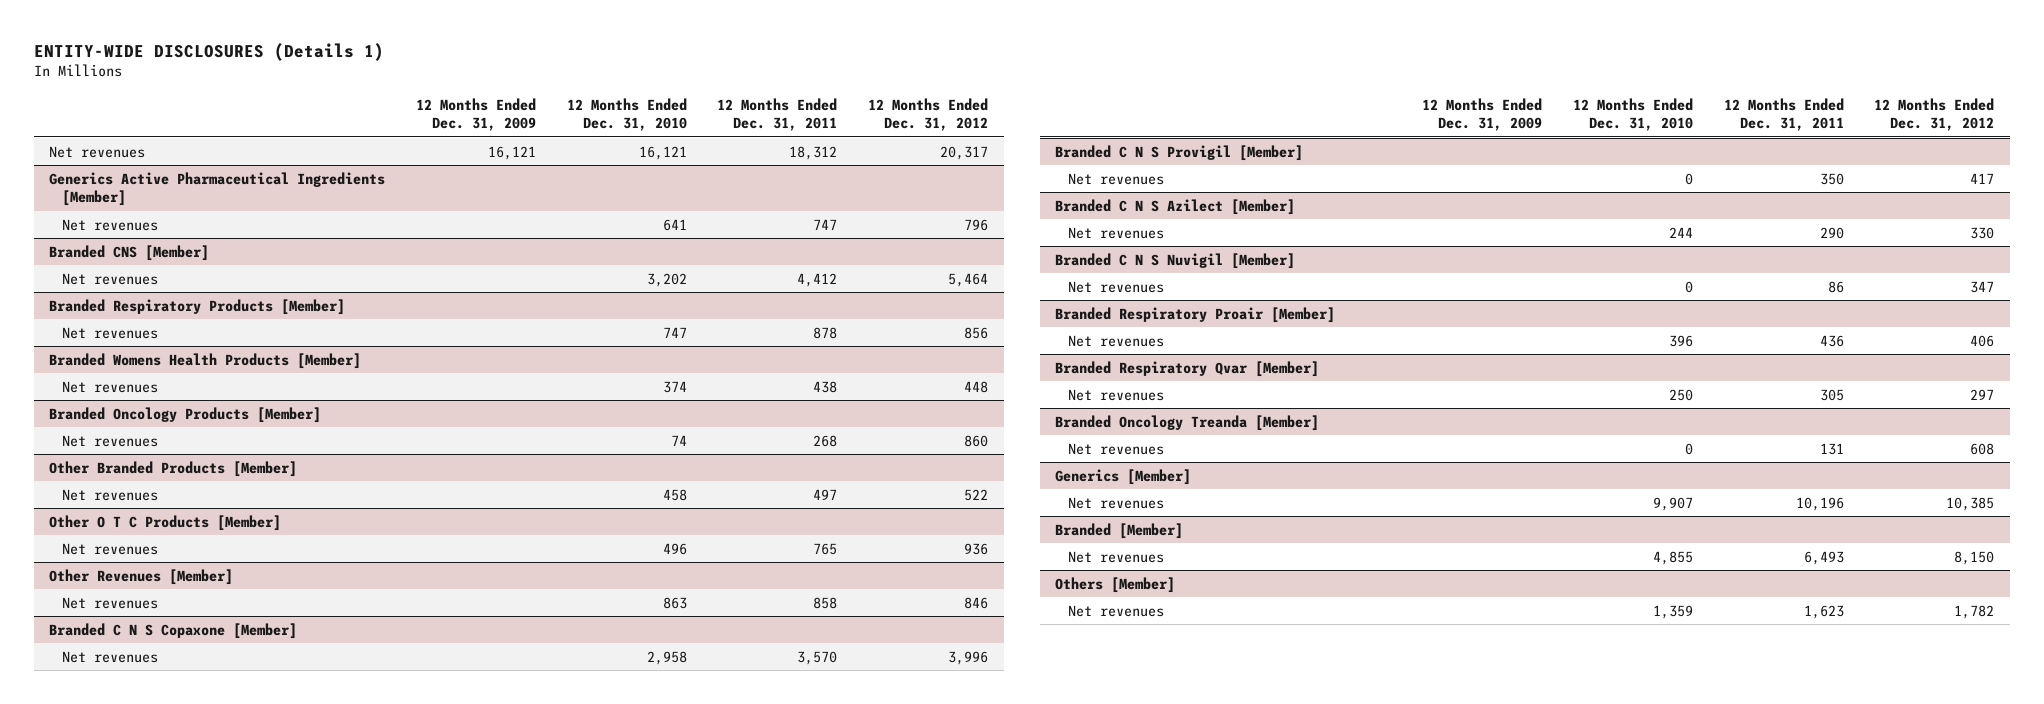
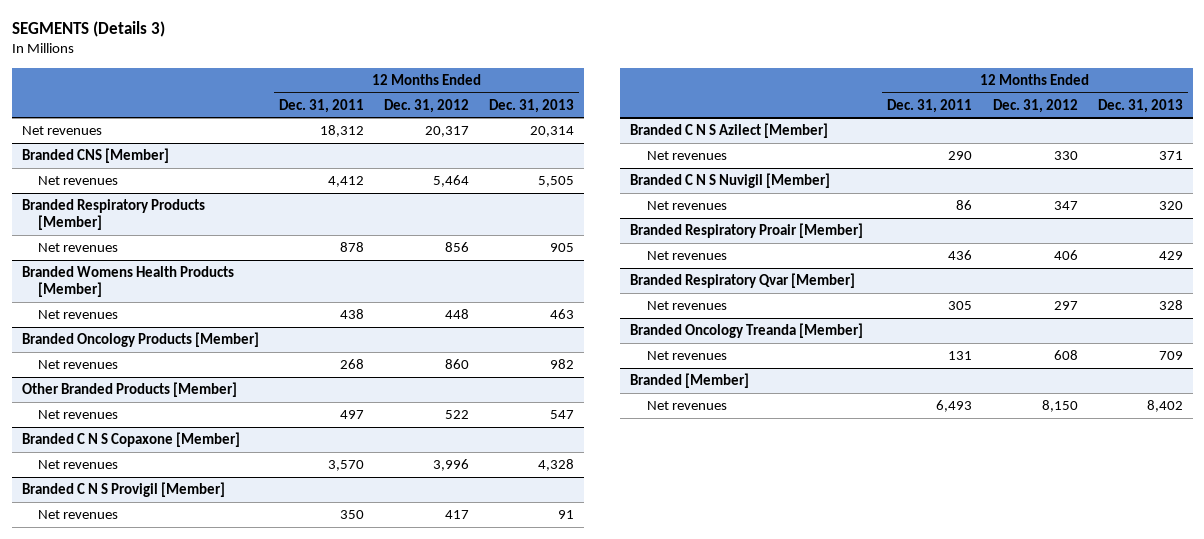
[33,42,384,61] ENTITY-WIDE DISCLOSURES (Details 1) -> [11,20,165,37] SEGMENTS (Details 3)
[416,97,537,132] 12 Months Ended Dec. 31, 2009 -> none
[566,97,687,132] 12 Months Ended Dec. 31, 2010 -> none
none -> [489,98,575,113] Dec. 31, 2013
[49,171,386,207] Generics Active Pharmaceutical Ingredients [Member] -> none
[61,218,158,231] Net revenues -> none
[49,514,282,531] Other O T C Products [Member] -> none
[61,542,158,555] Net revenues -> none
[49,568,234,585] Other Revenues [Member] -> none
[61,596,158,609] Net revenues -> none
[1055,468,1192,485] Generics [Member] -> none
[1067,496,1164,509] Net revenues -> none
[1055,576,1176,593] Others [Member] -> none
[1067,604,1164,617] Net revenues -> none

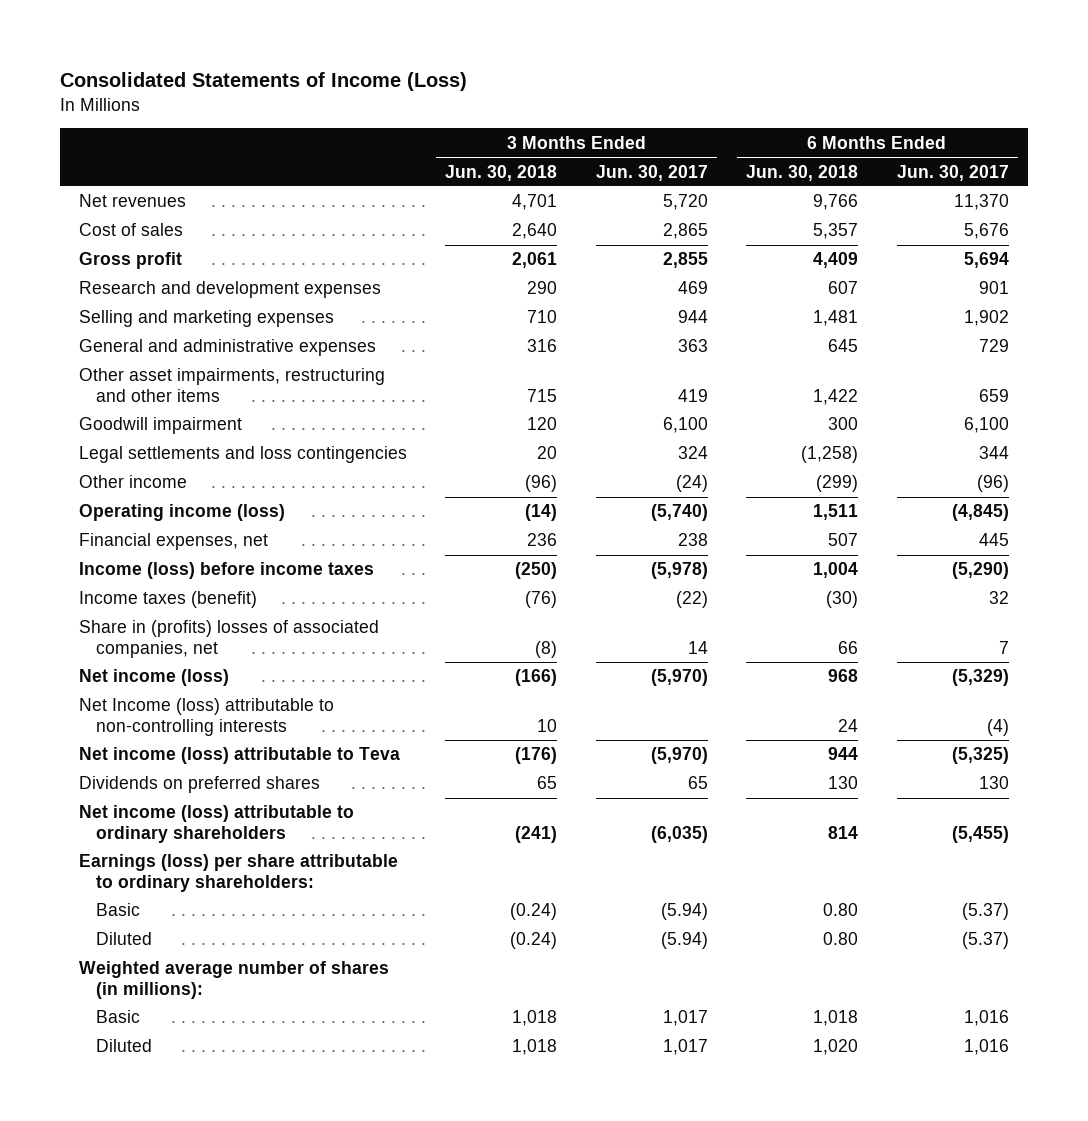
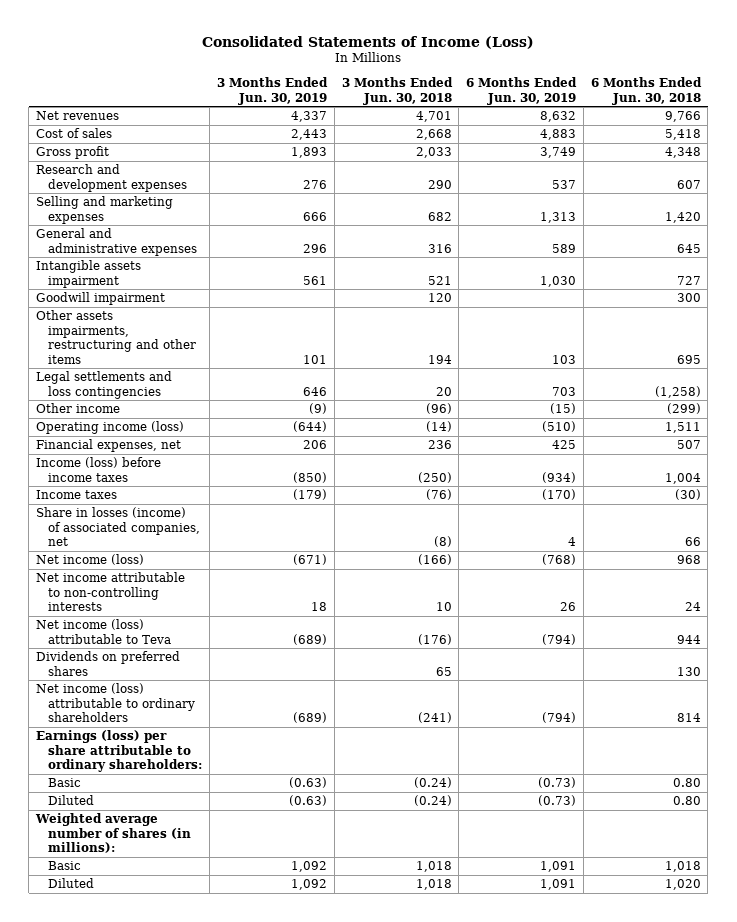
[595,164,708,181] Jun. 30, 2017 -> none
[896,164,1009,181] Jun. 30, 2017 -> none
none -> [216,77,328,105] 3 Months Ended Jun. 30, 2019
none -> [466,77,578,105] 6 Months Ended Jun. 30, 2019
[512,223,558,240] 2,640 -> [415,129,452,141] 2,668
[813,223,859,240] 5,357 -> [664,129,701,141] 5,418
[512,252,558,269] 2,061 -> [415,147,452,159] 2,033
[813,252,859,269] 4,409 -> [664,147,701,159] 4,348
[527,310,558,324] 710 -> [427,211,452,221] 682
[813,310,859,327] 1,481 -> [664,211,701,223] 1,420
[79,368,386,403] Other asset impairments, restructuring and other items -> none
none -> [36,260,142,288] Intangible assets impairment
none -> [36,310,197,364] Other assets impairments, restructuring and other items
[79,591,258,609] Income taxes (benefit) -> [36,490,118,500] Income taxes
[79,620,380,659] Share in (profits) losses of associated companies, net -> [36,507,201,547] Share in losses (income) of associated companies, net
[79,698,335,737] Net Income (loss) attributable to non-controlling interests -> [36,572,186,612] Net income attributable to non-controlling interests

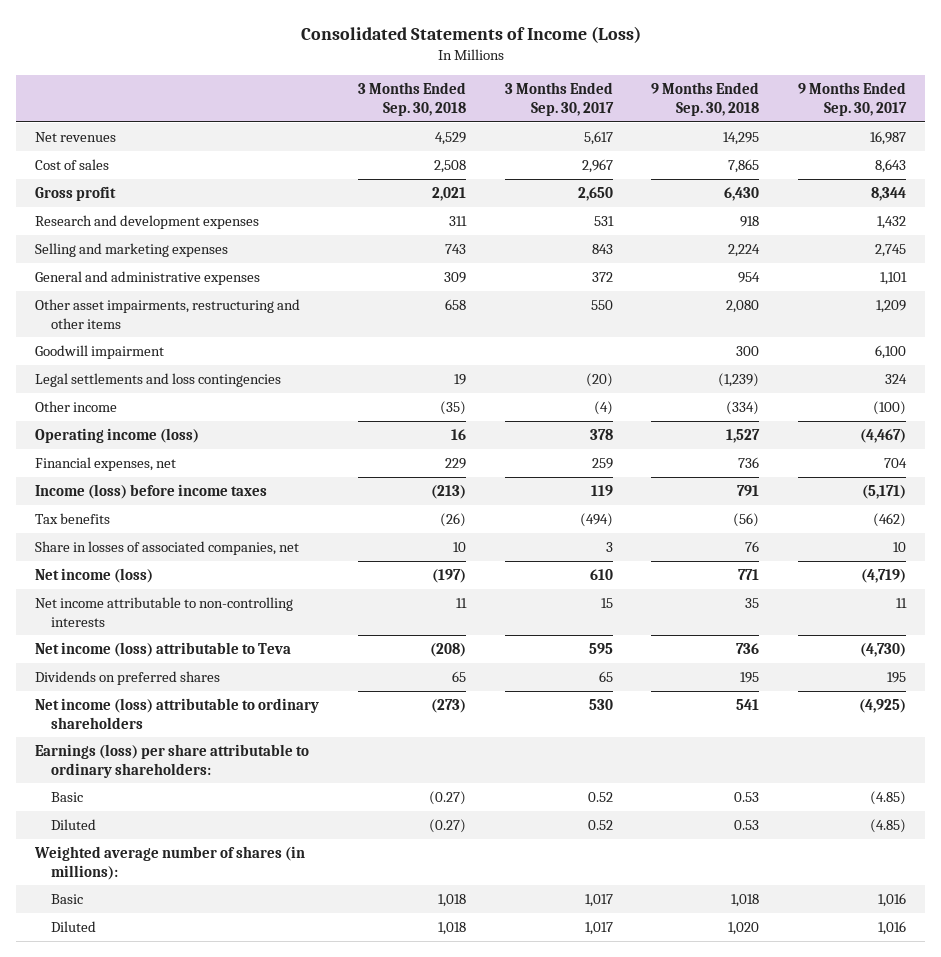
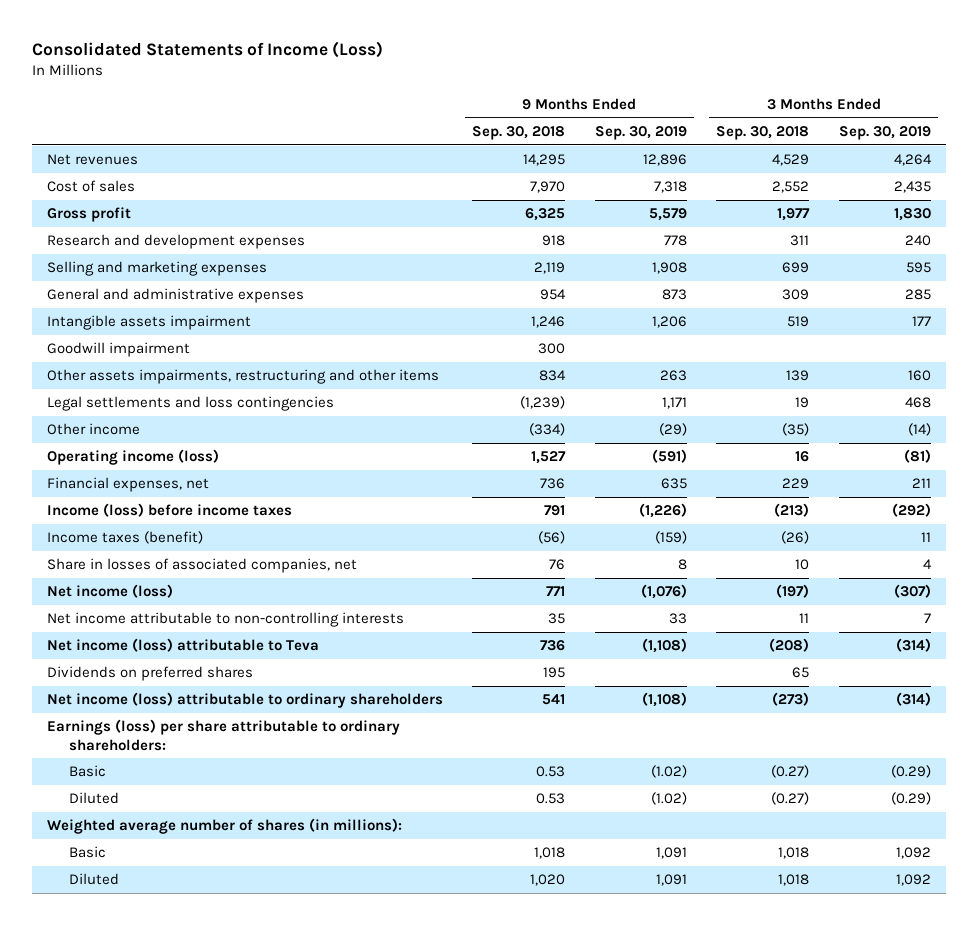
[504,82,614,116] 3 Months Ended Sep. 30, 2017 -> none
[797,82,907,116] 9 Months Ended Sep. 30, 2017 -> none
none -> [594,125,687,140] Sep. 30, 2019
none -> [838,125,931,140] Sep. 30, 2019
[434,160,467,174] 2,508 -> [772,181,810,194] 2,552
[728,159,760,174] 7,865 -> [530,181,566,194] 7,970
[432,187,467,202] 2,021 -> [777,208,811,222] 1,977
[724,187,760,202] 6,430 -> [525,208,566,222] 6,325
[445,244,467,255] 743 -> [782,262,810,274] 699
[728,244,761,258] 2,224 -> [534,262,566,275] 2,119
[35,299,301,329] Other asset impairments, restructuring and other items -> none
none -> [46,315,251,331] Intangible assets impairment
none -> [46,369,439,385] Other assets impairments, restructuring and other items
[35,513,111,525] Tax benefits -> [46,531,203,545] Income taxes (benefit)

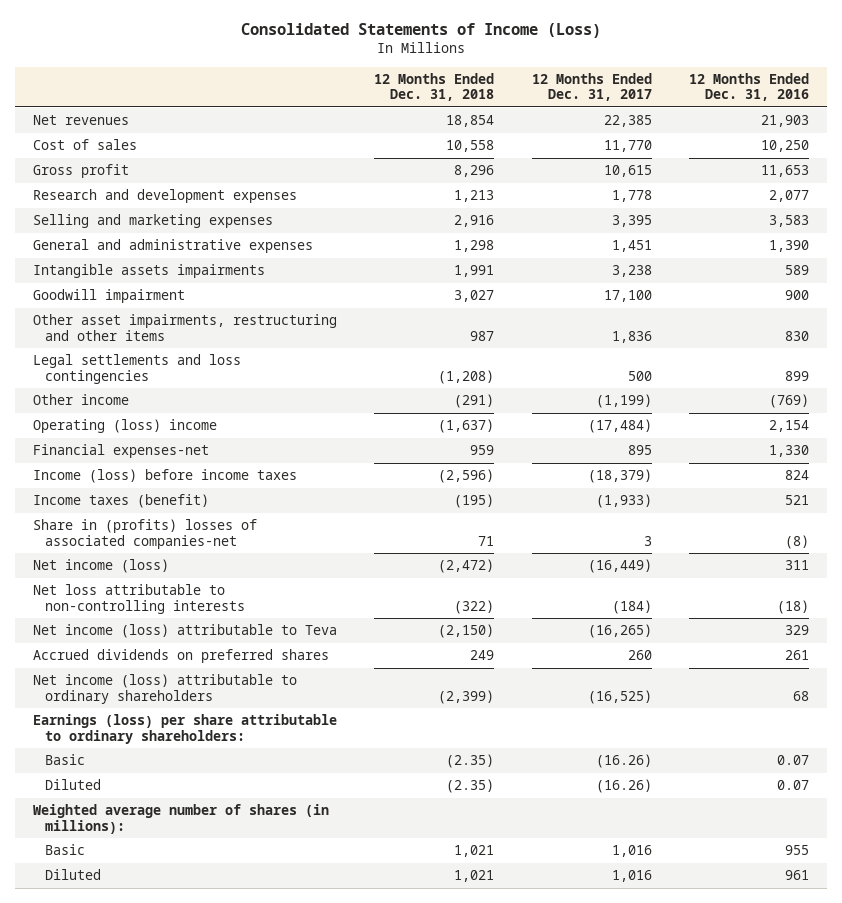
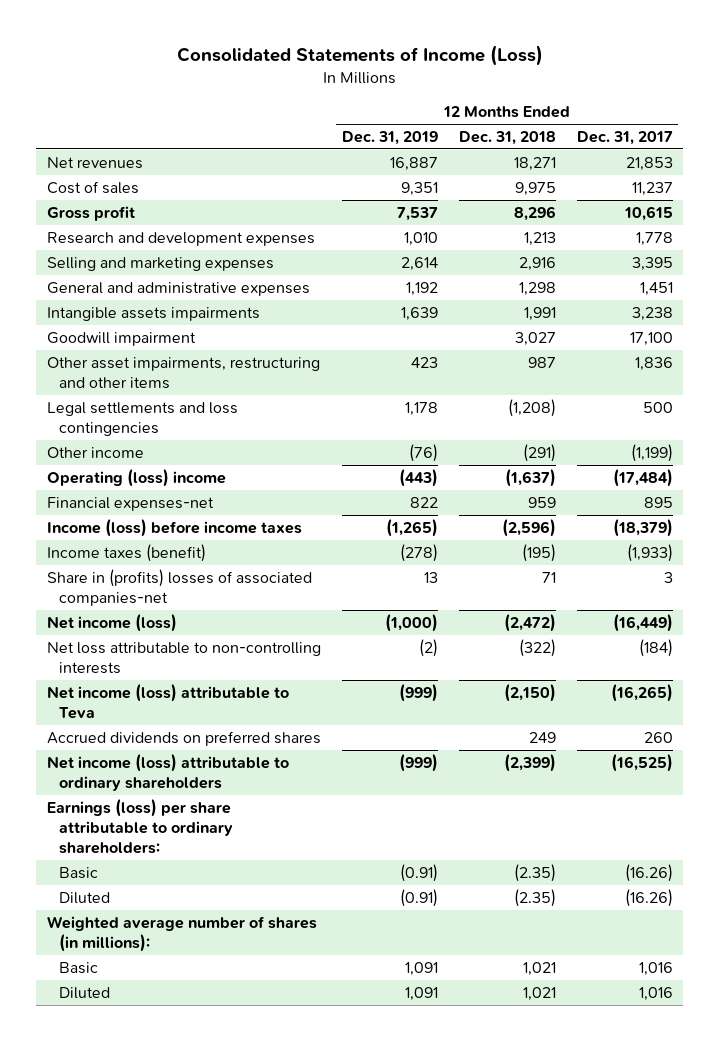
[688,72,809,102] 12 Months Ended Dec. 31, 2016 -> none
none -> [341,130,438,145] Dec. 31, 2019
[446,115,495,128] 18,854 -> [513,156,556,171] 18,271
[603,115,652,128] 22,385 -> [625,156,673,171] 21,853
[446,140,495,153] 10,558 -> [514,181,556,196] 9,975
[603,140,652,153] 11,770 -> [631,181,673,196] 11,237

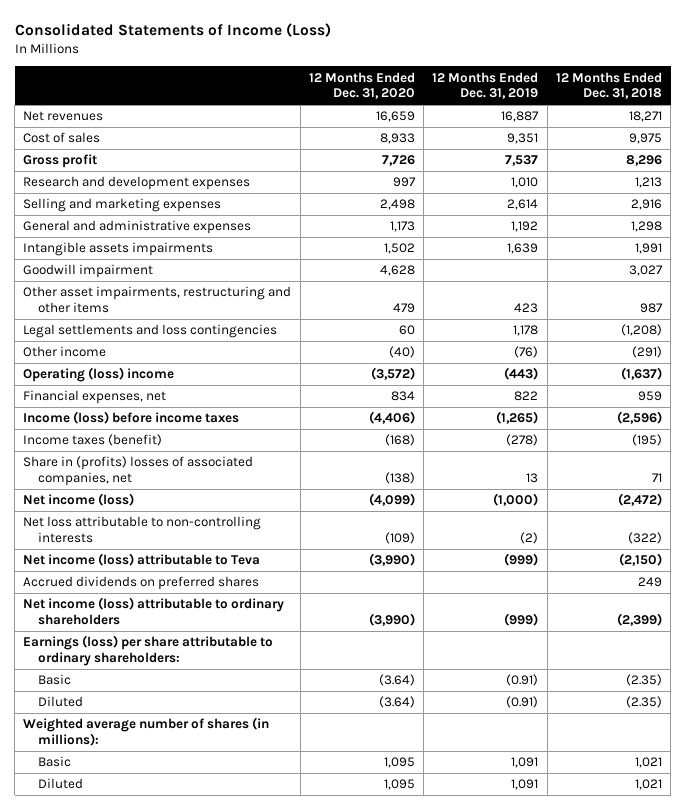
[576,130,673,145] Dec. 31, 2017 -> none
none -> [308,71,415,100] 12 Months Ended Dec. 31, 2020
[46,496,214,511] Financial expenses-net -> [23,390,167,405] Financial expenses, net
[46,568,312,606] Share in (profits) losses of associated companies-net -> [23,456,254,486] Share in (profits) losses of associated companies, net

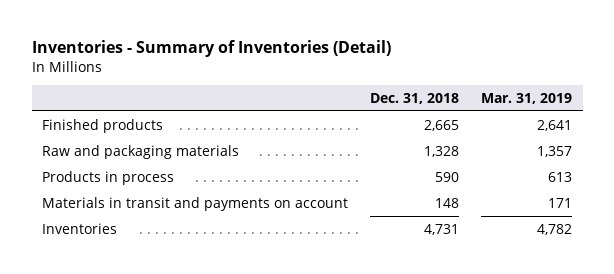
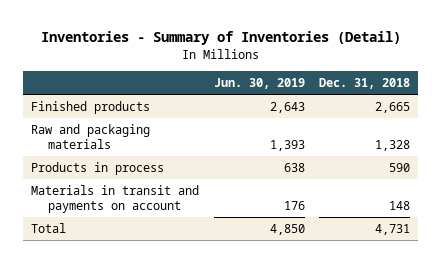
[481,92,573,104] Mar. 31, 2019 -> none
none -> [213,77,305,89] Jun. 30, 2019
[42,222,118,234] Inventories -> [30,222,66,233] Total

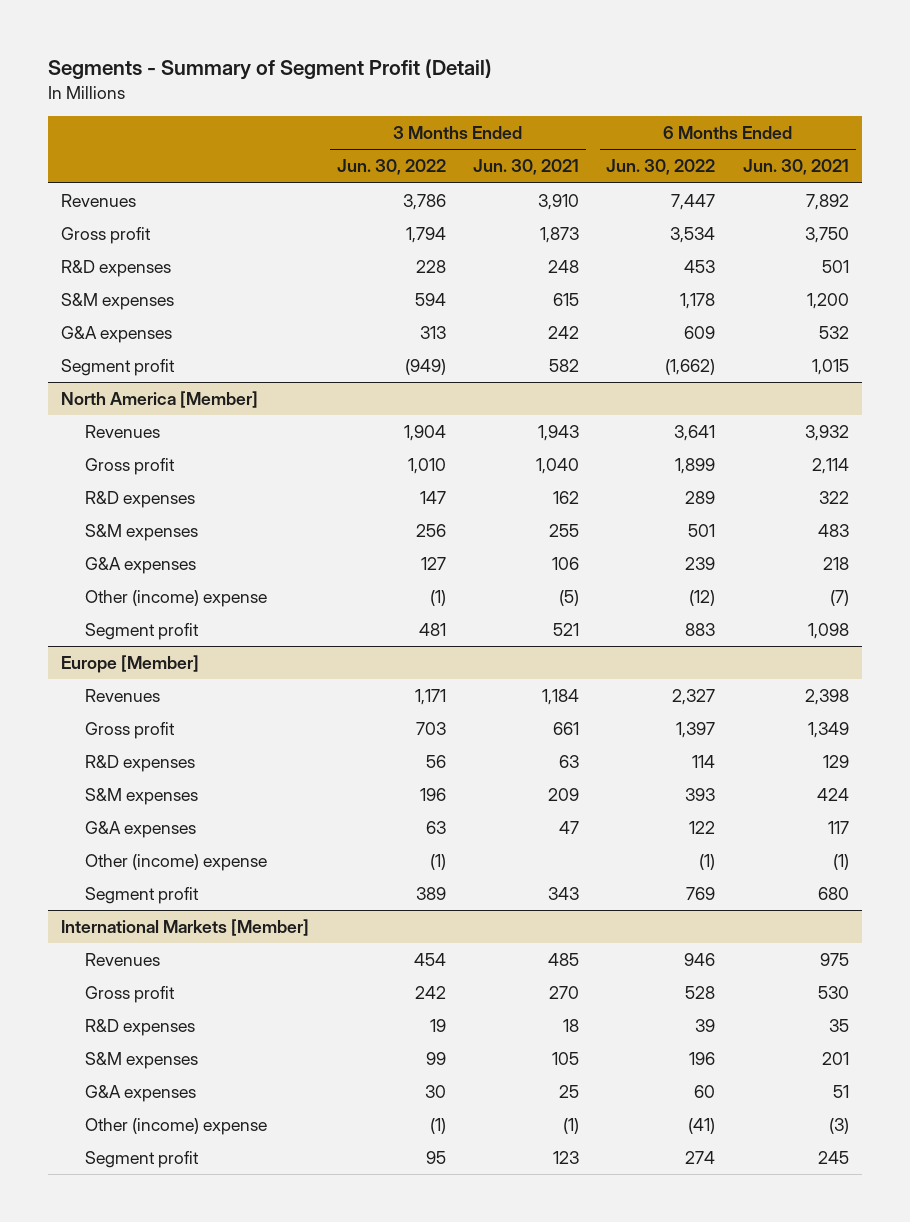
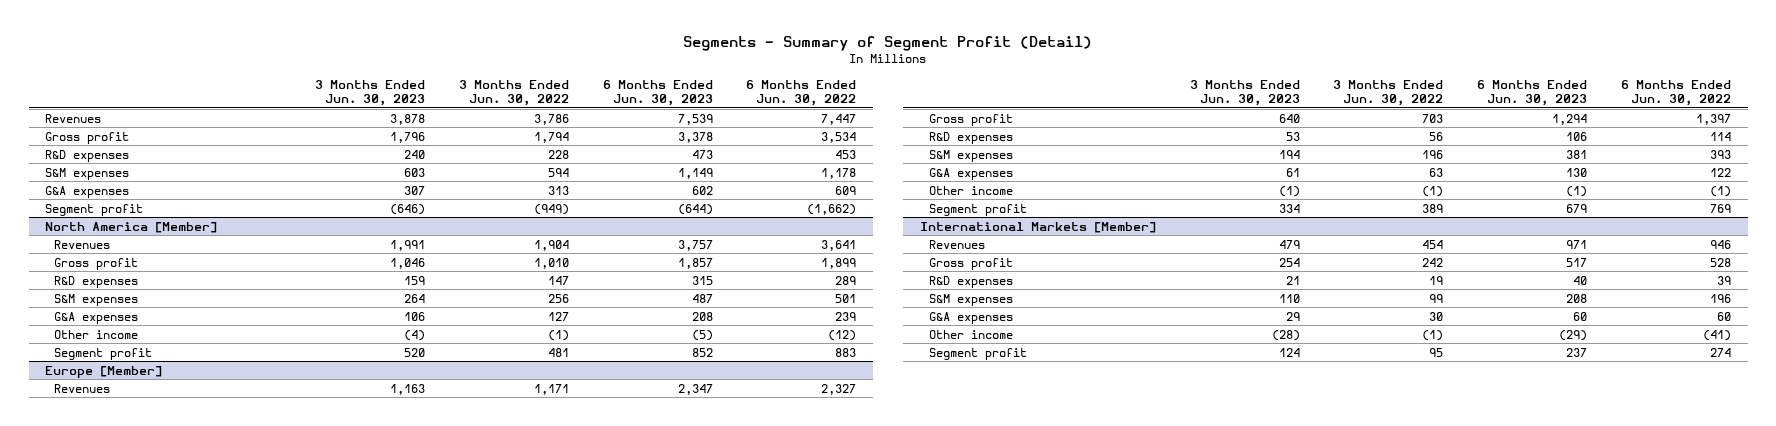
[473,159,580,176] Jun. 30, 2021 -> none
[742,159,849,176] Jun. 30, 2021 -> none
none -> [315,79,426,107] 3 Months Ended Jun. 30, 2023
none -> [602,79,713,107] 6 Months Ended Jun. 30, 2023
[84,589,267,607] Other (income) expense -> [54,329,139,339] Other income
[84,853,267,871] Other (income) expense -> [929,185,1014,195] Other income
[84,1117,267,1135] Other (income) expense -> [929,329,1014,339] Other income

